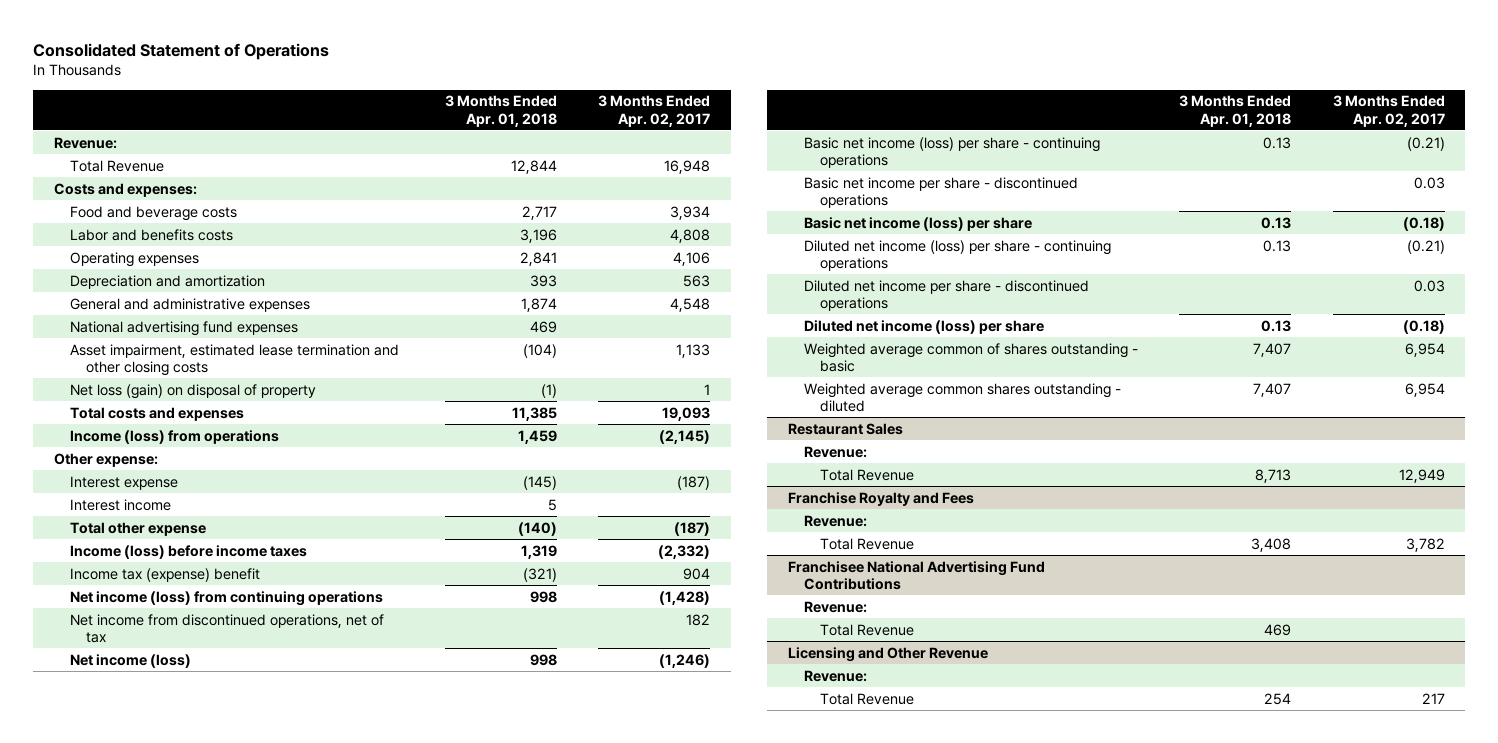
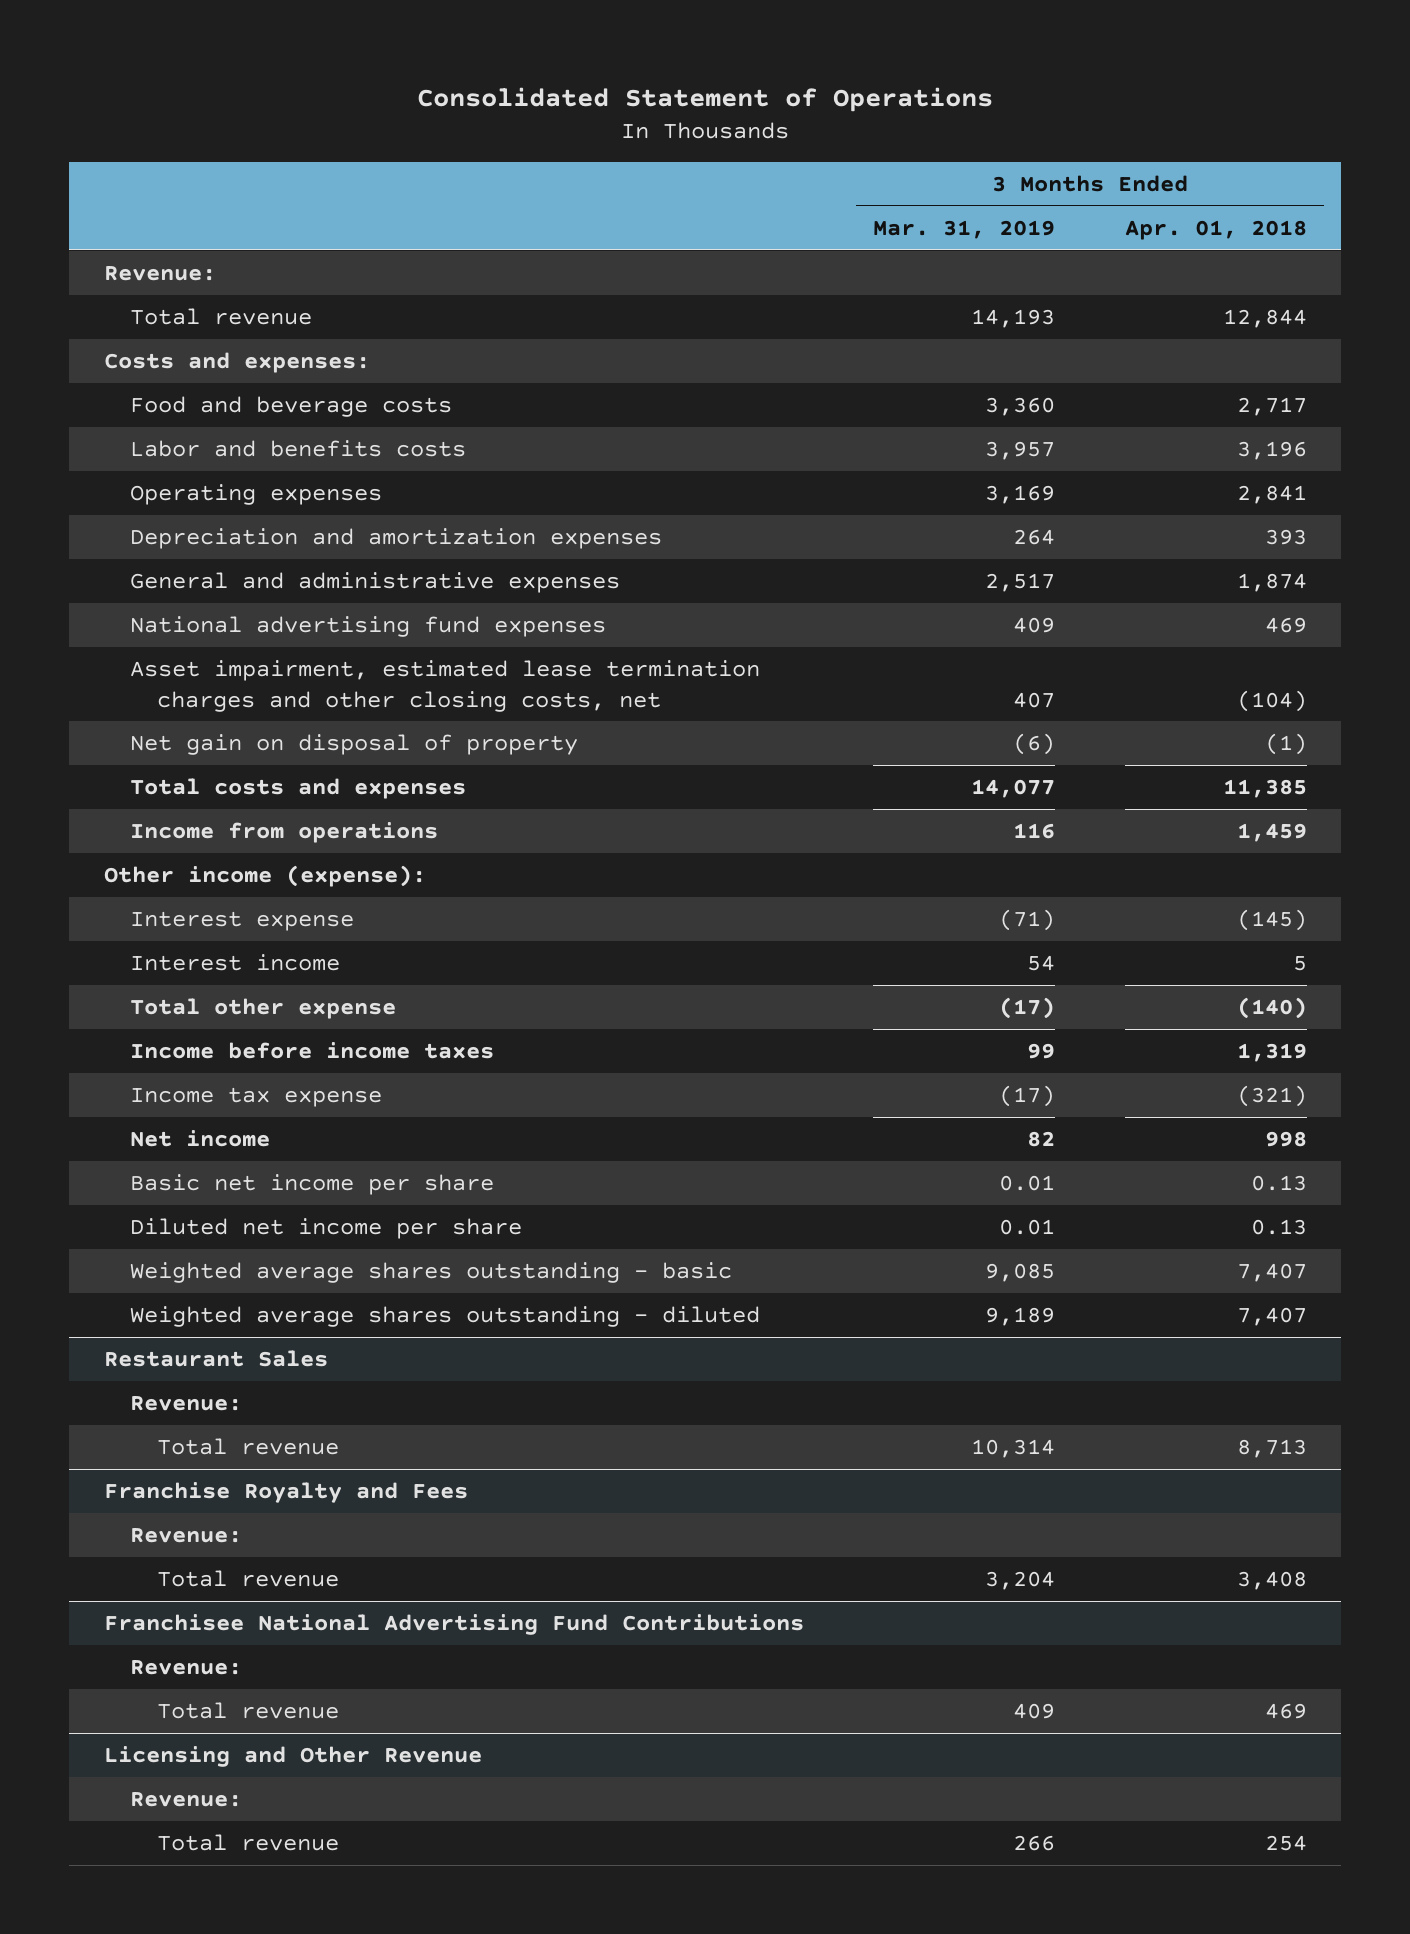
[598,95,711,127] 3 Months Ended Apr. 02, 2017 -> none
none -> [873,219,1056,239] Mar. 31, 2019
[69,159,164,172] Total Revenue -> [130,307,313,325] Total revenue
[69,274,265,289] Depreciation and amortization -> [130,527,663,549] Depreciation and amortization expenses
[69,343,399,376] Asset impairment, estimated lease termination and other closing costs -> [130,659,761,712] Asset impairment, estimated lease termination charges and other closing costs, net
[69,383,316,399] Net loss (gain) on disposal of property -> [130,733,579,755] Net gain on disposal of property
[69,429,279,444] Income (loss) from operations -> [130,821,439,843] Income from operations
[53,452,158,467] Other expense: -> [103,864,426,887] Other income (expense):
[69,590,383,606] Net income (loss) from continuing operations -> none
[69,613,384,643] Net income from discontinued operations, net of tax -> none
[804,136,1101,168] Basic net income (loss) per share - continuing operations -> none
[804,176,1079,208] Basic net income per share - discontinued operations -> none
[804,239,1112,271] Diluted net income (loss) per share - continuing operations -> none
[804,279,1090,311] Diluted net income per share - discontinued operations -> none
[69,544,307,559] Income (loss) before income taxes -> [130,1041,495,1059] Income before income taxes
[69,567,260,582] Income tax (expense) benefit -> [130,1086,383,1107] Income tax expense
[69,653,191,668] Net income (loss) -> [130,1129,271,1147] Net income
[804,216,1033,231] Basic net income (loss) per share -> [130,1173,495,1195] Basic net income per share
[804,319,1045,334] Diluted net income (loss) per share -> [130,1217,523,1239] Diluted net income per share
[804,342,1139,372] Weighted average common of shares outstanding - basic -> [130,1261,733,1283] Weighted average shares outstanding - basic
[804,382,1122,412] Weighted average common shares outstanding - diluted -> [130,1305,761,1327] Weighted average shares outstanding - diluted
[820,468,915,481] Total Revenue -> [156,1437,339,1455] Total revenue
[820,537,915,550] Total Revenue -> [156,1569,339,1587] Total revenue
[820,623,915,636] Total Revenue -> [156,1701,339,1719] Total revenue
[820,692,915,705] Total Revenue -> [156,1833,339,1851] Total revenue

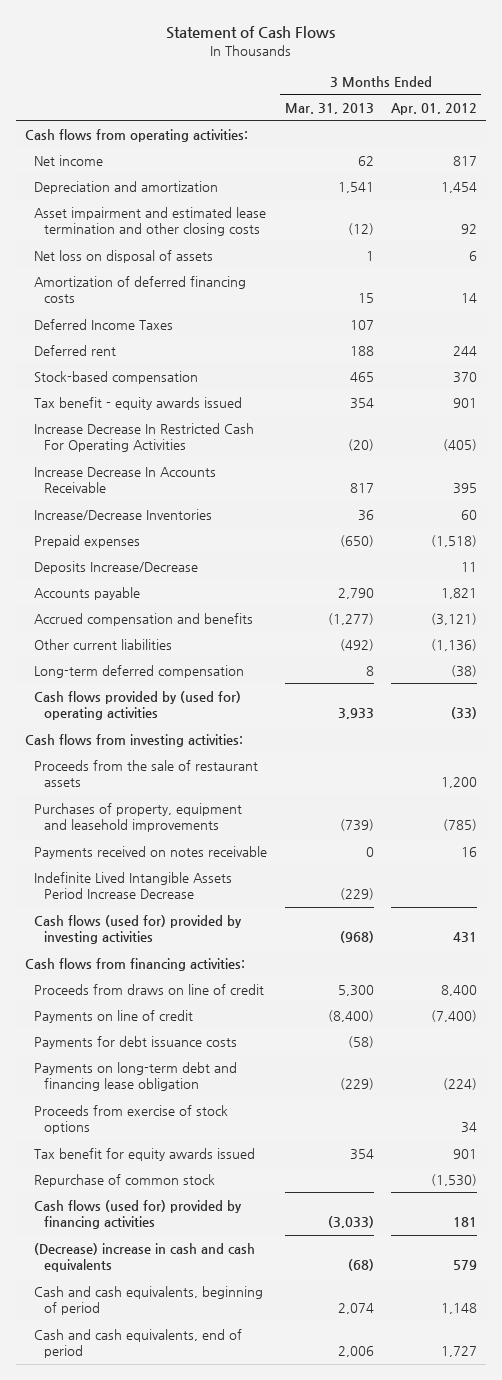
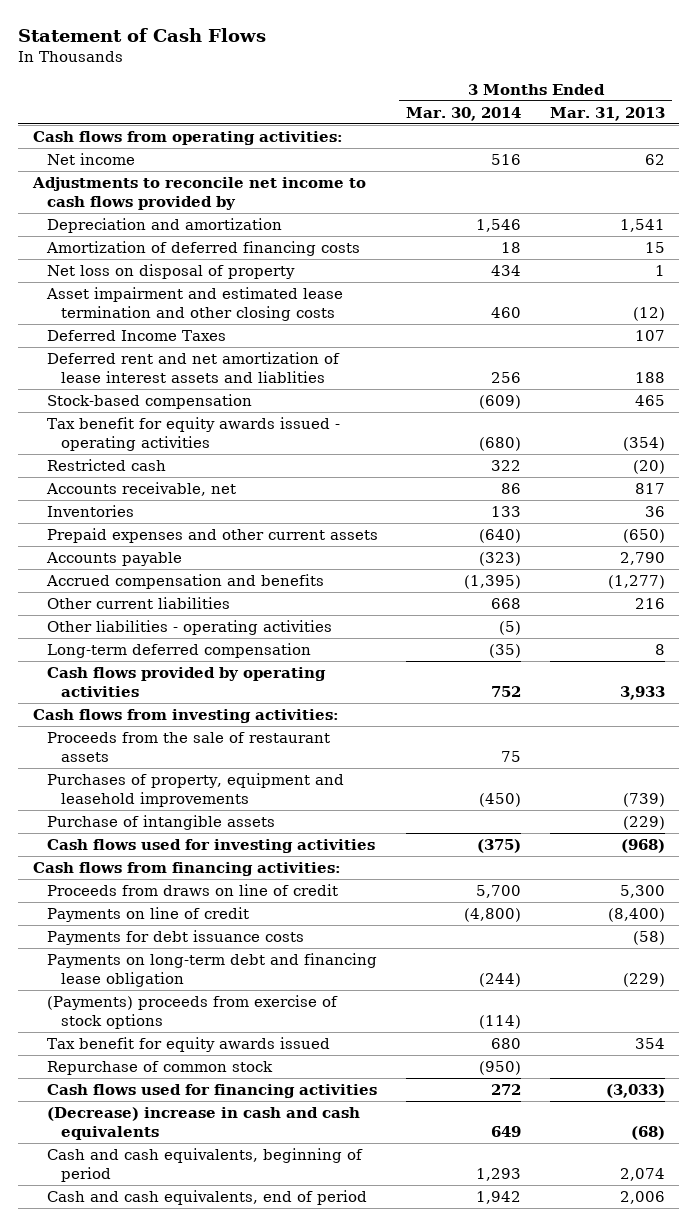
[390,102,477,115] Apr. 01, 2012 -> none
none -> [406,106,522,121] Mar. 30, 2014
none -> [31,177,366,211] Adjustments to reconcile net income to cash flows provided by
[34,249,214,263] Net loss on disposal of assets -> none
none -> [46,264,295,280] Net loss on disposal of property
[34,206,267,237] Asset impairment and estimated lease termination and other closing costs -> [45,287,343,322] Asset impairment and estimated lease termination and other closing costs
[34,344,117,356] Deferred rent -> [46,352,340,384] Deferred rent and net amortization of lease interest assets and liablities
[34,560,199,574] Deposits Increase/Decrease -> none
[34,396,243,410] Tax benefit - equity awards issued -> [46,417,340,452] Tax benefit for equity awards issued - operating activities
[349,397,374,409] 354 -> [622,437,665,452] (354)
[34,422,255,453] Increase Decrease In Restricted Cash For Operating Activities -> [46,459,166,472] Restricted cash
[34,466,217,494] Increase Decrease In Accounts Receivable -> [45,482,236,497] Accounts receivable, net
[34,508,213,520] Increase/Decrease Inventories -> [46,505,134,518] Inventories
[34,534,141,548] Prepaid expenses -> [46,528,378,544] Prepaid expenses and other current assets
[339,638,374,651] (492) -> [634,598,665,610] 216
none -> [46,620,332,636] Other liabilities - operating activities
[34,690,242,721] Cash flows provided by (used for) operating activities -> [46,667,326,698] Cash flows provided by operating activities
[34,845,268,859] Payments received on notes receivable -> none
[34,871,233,900] Indefinite Lived Intangible Assets Period Increase Decrease -> [46,815,275,831] Purchase of intangible assets
[34,914,243,945] Cash flows (used for) provided by investing activities -> [46,839,375,854] Cash flows used for investing activities
[34,1104,229,1135] Proceeds from exercise of stock options -> [46,995,338,1030] (Payments) proceeds from exercise of stock options
[34,1199,243,1230] Cash flows (used for) provided by financing activities -> [46,1084,377,1099] Cash flows used for financing activities

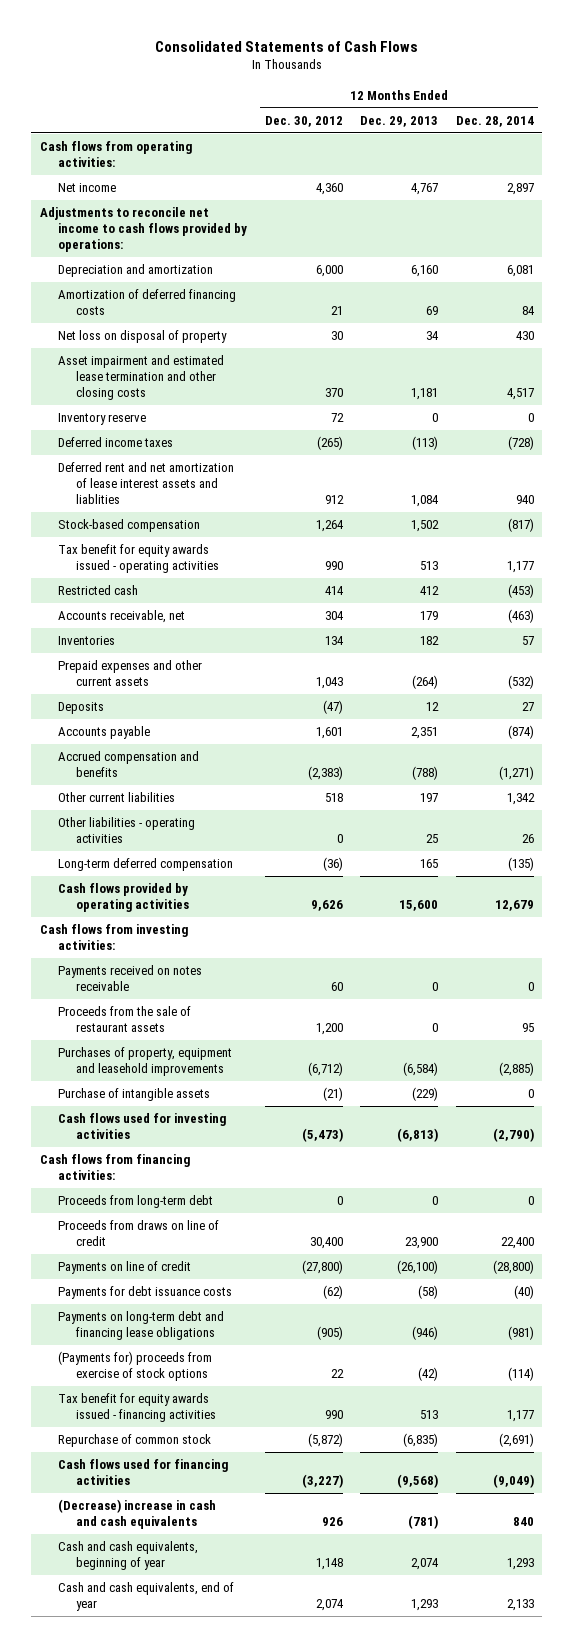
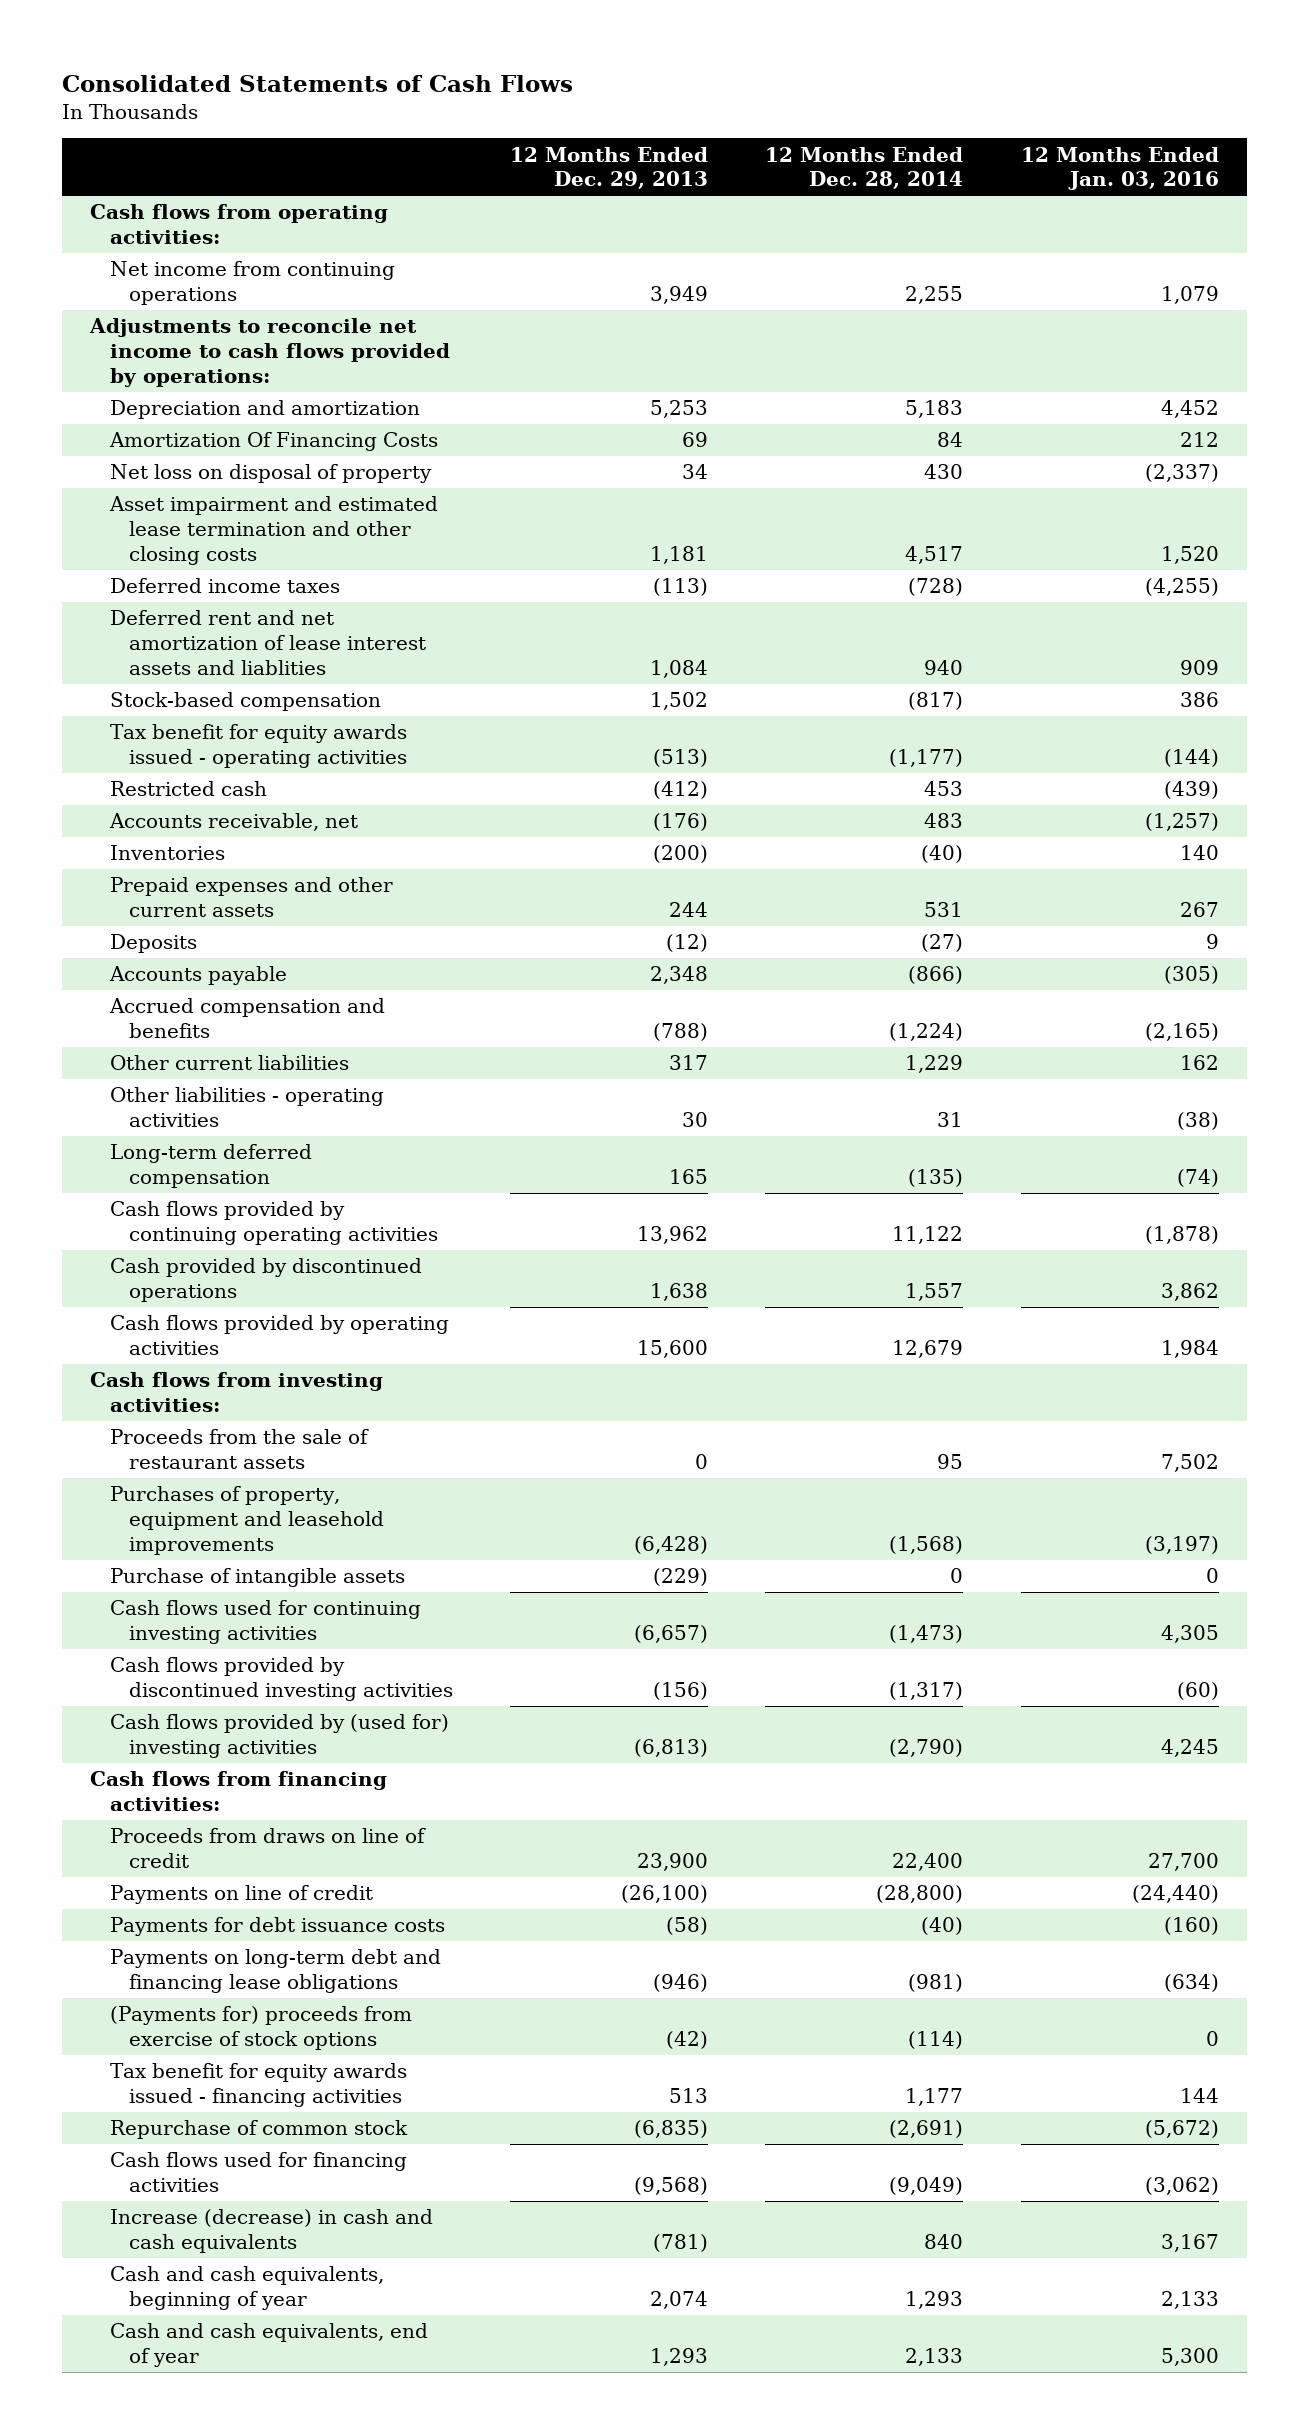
[264,115,343,127] Dec. 30, 2012 -> none
none -> [1020,146,1219,191] 12 Months Ended Jan. 03, 2016
[58,183,117,193] Net income -> none
none -> [109,261,395,305] Net income from continuing operations
[411,265,439,278] 6,160 -> [650,400,709,419] 5,253
[506,265,534,278] 6,081 -> [905,400,964,419] 5,183
[58,289,237,316] Amortization of deferred financing costs -> [108,432,438,452] Amortization Of Financing Costs
[58,413,147,426] Inventory reserve -> none
[420,561,439,571] 513 -> [653,748,709,767] (513)
[506,561,534,574] 1,177 -> [889,748,964,767] (1,177)
[420,586,440,596] 412 -> [653,781,709,800] (412)
[507,584,534,599] (453) -> [924,781,964,797] 453
[420,611,439,621] 179 -> [653,813,709,832] (176)
[507,609,534,624] (463) -> [924,813,964,829] 483
[420,636,440,646] 182 -> [653,845,709,864] (200)
[521,636,534,646] 57 -> [921,845,964,864] (40)
[412,675,439,690] (264) -> [669,901,709,917] 244
[507,675,534,690] (532) -> [924,901,964,917] 531
[426,702,440,712] 12 -> [666,934,709,953] (12)
[521,702,534,712] 27 -> [921,934,964,953] (27)
[411,727,439,740] 2,351 -> [650,966,709,985] 2,348
[507,725,534,740] (874) -> [908,966,964,985] (866)
[498,766,534,781] (1,271) -> [889,1022,964,1041] (1,224)
[420,793,439,803] 197 -> [669,1055,709,1071] 317
[506,793,535,806] 1,342 -> [905,1055,964,1074] 1,229
[426,834,439,844] 25 -> [682,1111,709,1127] 30
[521,834,534,844] 26 -> [937,1111,964,1127] 31
none -> [109,1201,439,1245] Cash flows provided by continuing operating activities
none -> [109,1258,422,1302] Cash provided by discontinued operations
[58,965,203,992] Payments received on notes receivable -> none
[403,1062,439,1077] (6,584) -> [634,1535,709,1554] (6,428)
[498,1062,534,1077] (2,885) -> [889,1535,964,1554] (1,568)
none -> [109,1600,421,1644] Cash flows used for continuing investing activities
none -> [109,1657,454,1701] Cash flows provided by discontinued investing activities
[58,1113,227,1140] Cash flows used for investing activities -> [109,1714,449,1758] Cash flows provided by (used for) investing activities
[58,1195,214,1209] Proceeds from long-term debt -> none
[58,1499,217,1530] (Decrease) increase in cash and cash equivalents -> [109,2209,433,2253] Increase (decrease) in cash and cash equivalents

